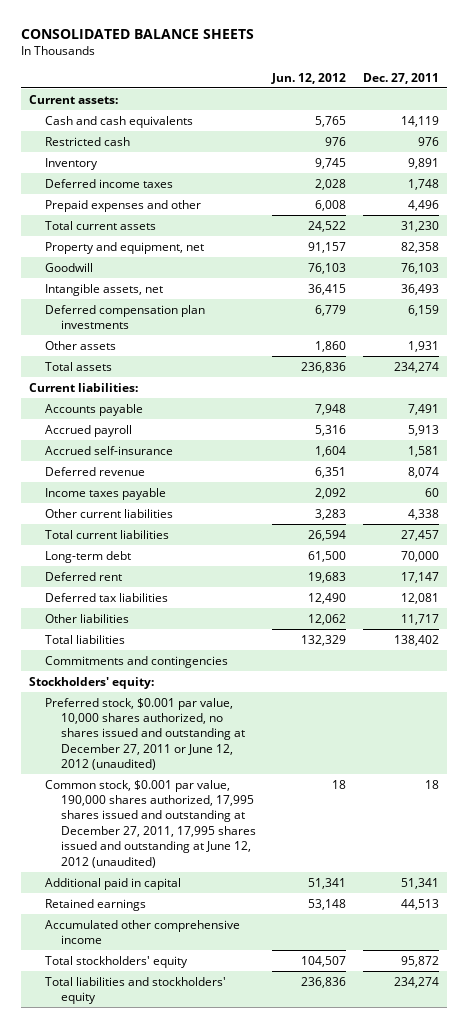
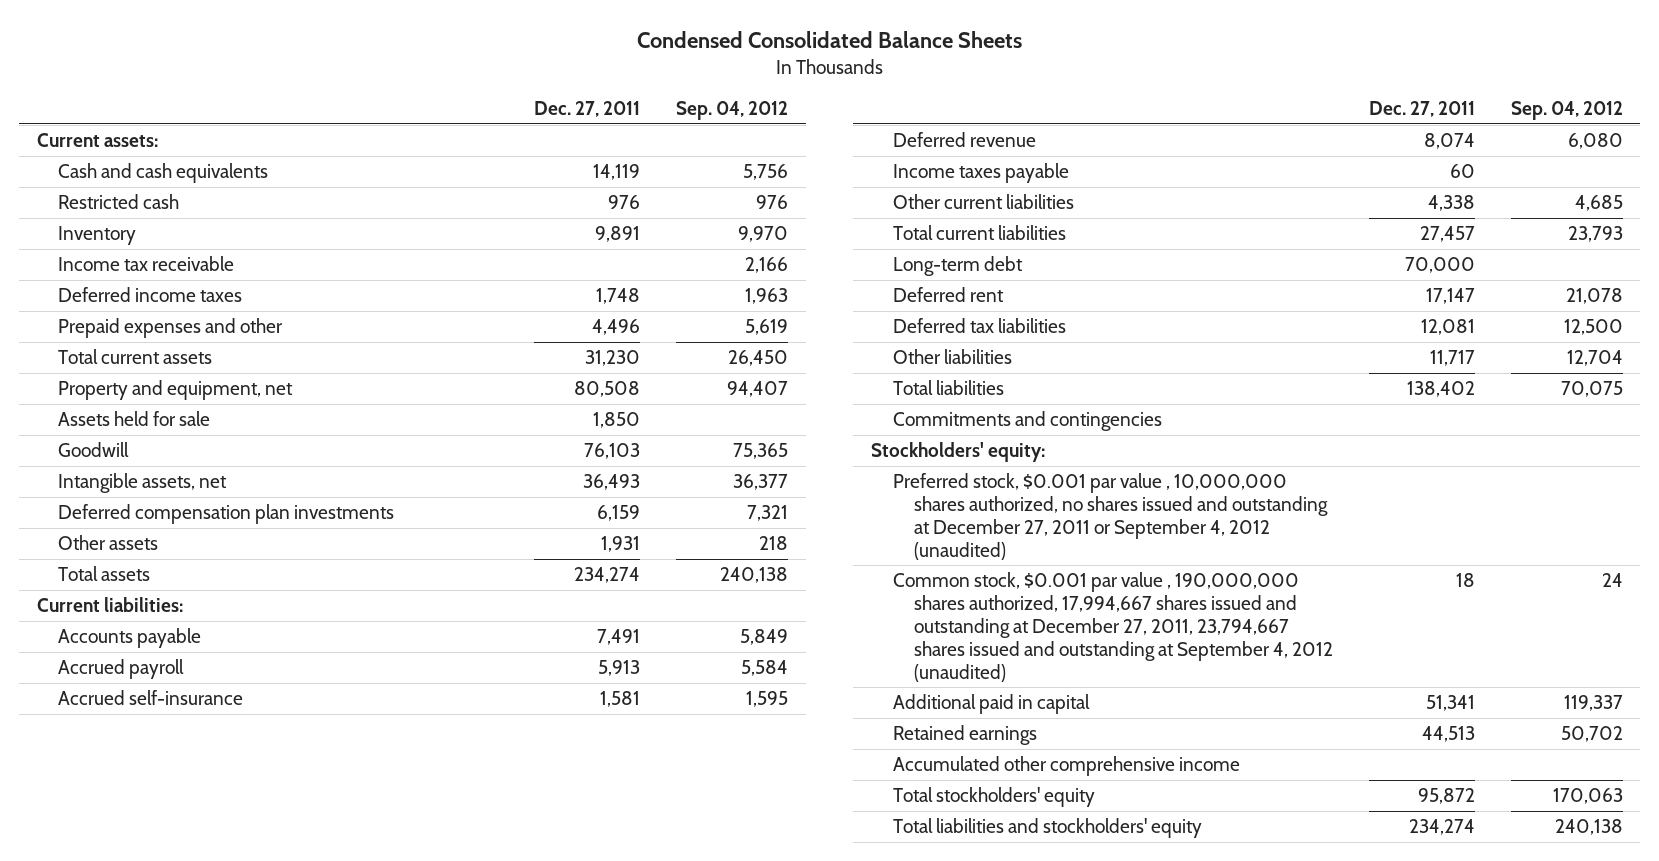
[20,29,254,40] CONSOLIDATED BALANCE SHEETS -> [636,31,1022,49] Condensed Consolidated Balance Sheets
[271,72,347,84] Jun. 12, 2012 -> none
none -> [676,100,789,120] Sep. 04, 2012
none -> [58,255,235,271] Income tax receivable
[400,241,439,253] 82,358 -> [574,380,641,397] 80,508
none -> [58,410,211,426] Assets held for sale
[44,697,245,771] Preferred stock, $0.001 par value, 10,000 shares authorized, no shares issued and outstanding at December 27, 2011 or June 12, 2012 (unaudited) -> [892,472,1329,560] Preferred stock, $0.001 par value , 10,000,000 shares authorized, no shares issued and outstanding at December 27, 2011 or September 4, 2012 (unaudited)
[44,779,256,868] Common stock, $0.001 par value, 190,000 shares authorized, 17,995 shares issued and outstanding at December 27, 2011, 17,995 shares issued and outstanding at June 12, 2012 (unaudited) -> [892,571,1334,682] Common stock, $0.001 par value , 190,000,000 shares authorized, 17,994,667 shares issued and outstanding at December 27, 2011, 23,794,667 shares issued and outstanding at September 4, 2012 (unaudited)

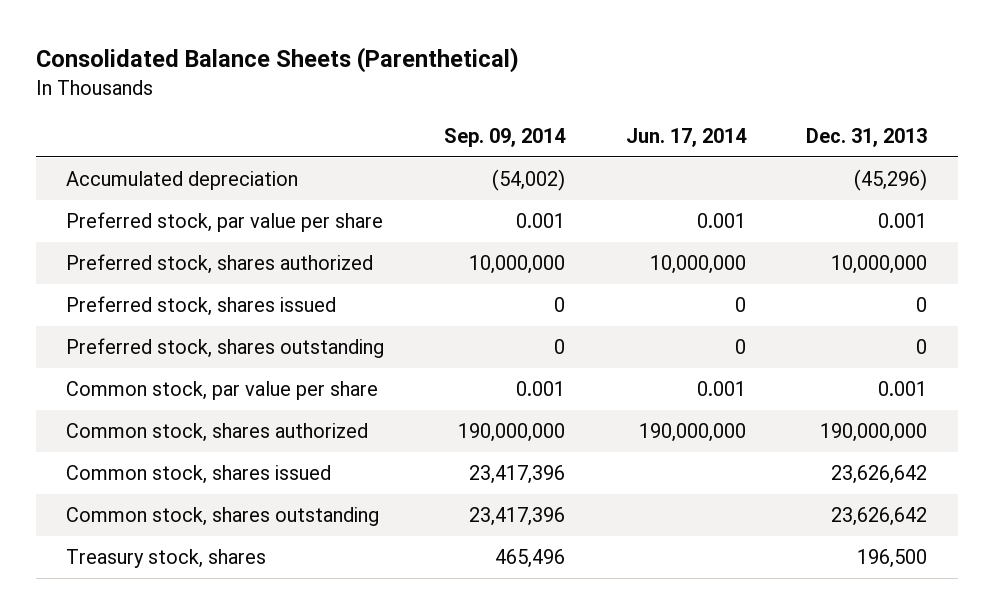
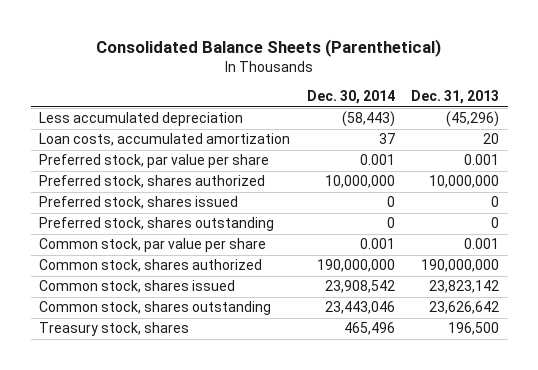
[444,127,567,147] Sep. 09, 2014 -> none
[625,127,747,147] Jun. 17, 2014 -> none
none -> [306,90,395,105] Dec. 30, 2014
[66,171,299,191] Accumulated depreciation -> [38,112,243,127] Less accumulated depreciation
none -> [38,133,290,147] Loan costs, accumulated amortization
[831,465,928,485] 23,626,642 -> [429,280,500,294] 23,823,142

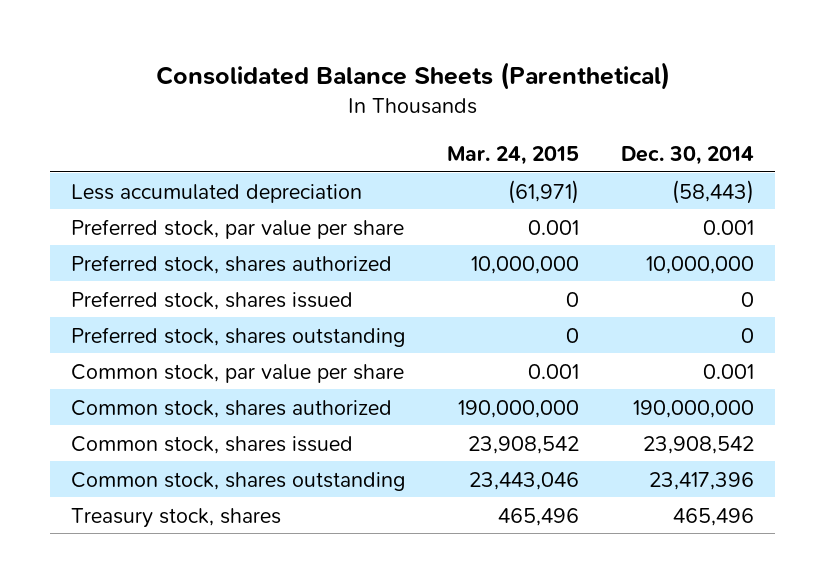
[411,90,500,105] Dec. 31, 2013 -> none
none -> [447,145,580,165] Mar. 24, 2015
[38,133,290,147] Loan costs, accumulated amortization -> none
[324,301,395,315] 23,443,046 -> [649,471,755,490] 23,417,396

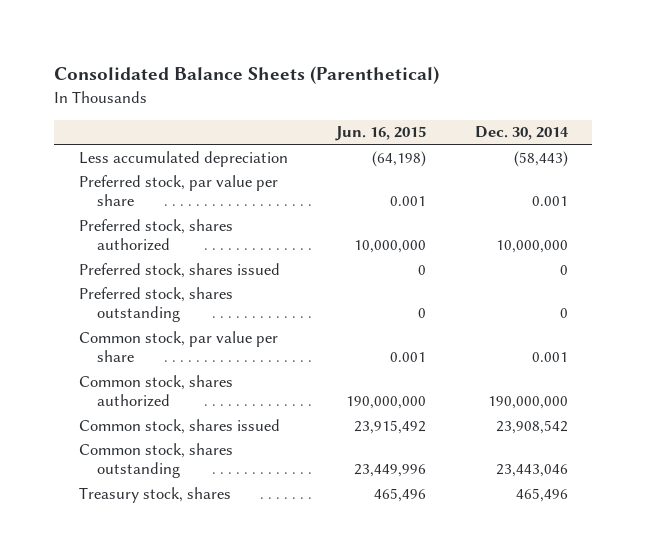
[447,145,580,165] Mar. 24, 2015 -> none
none -> [335,126,427,142] Jun. 16, 2015
[649,471,755,490] 23,417,396 -> [495,464,568,478] 23,443,046

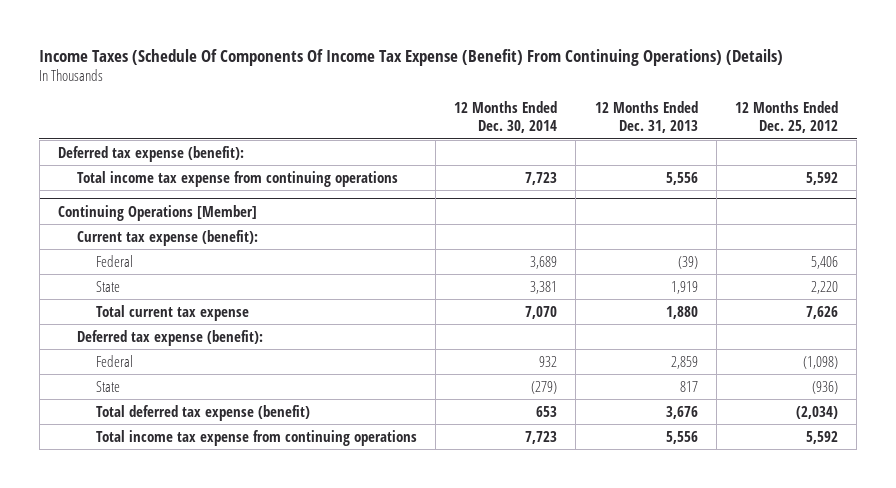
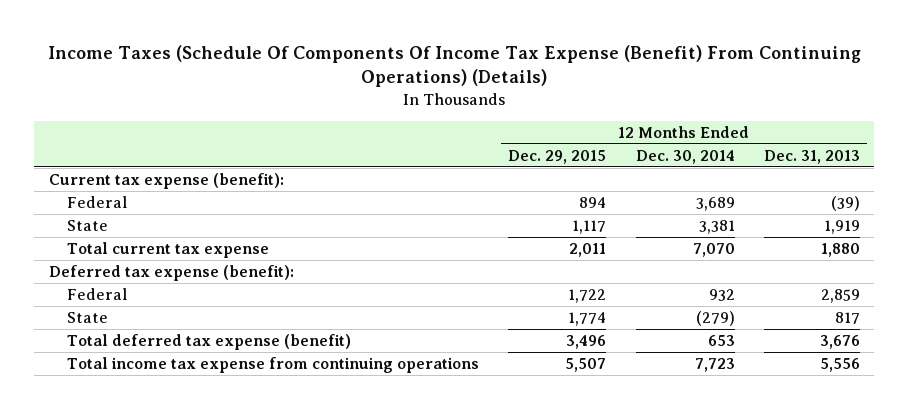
[735,101,839,134] 12 Months Ended Dec. 25, 2012 -> none
none -> [508,149,607,164] Dec. 29, 2015
[58,145,245,162] Deferred tax expense (benefit): -> none
[76,170,398,187] Total income tax expense from continuing operations -> none
[58,204,258,221] Continuing Operations [Member] -> none

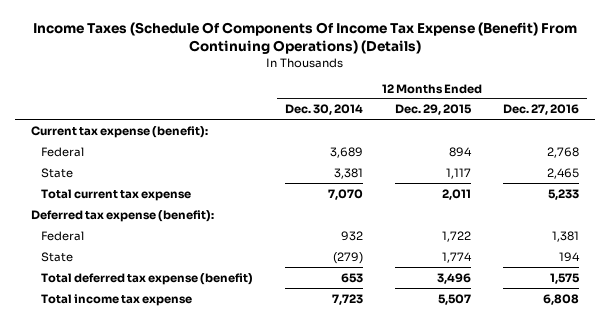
[763,149,860,164] Dec. 31, 2013 -> none
none -> [503,104,580,116] Dec. 27, 2016
[67,357,480,374] Total income tax expense from continuing operations -> [41,293,193,306] Total income tax expense

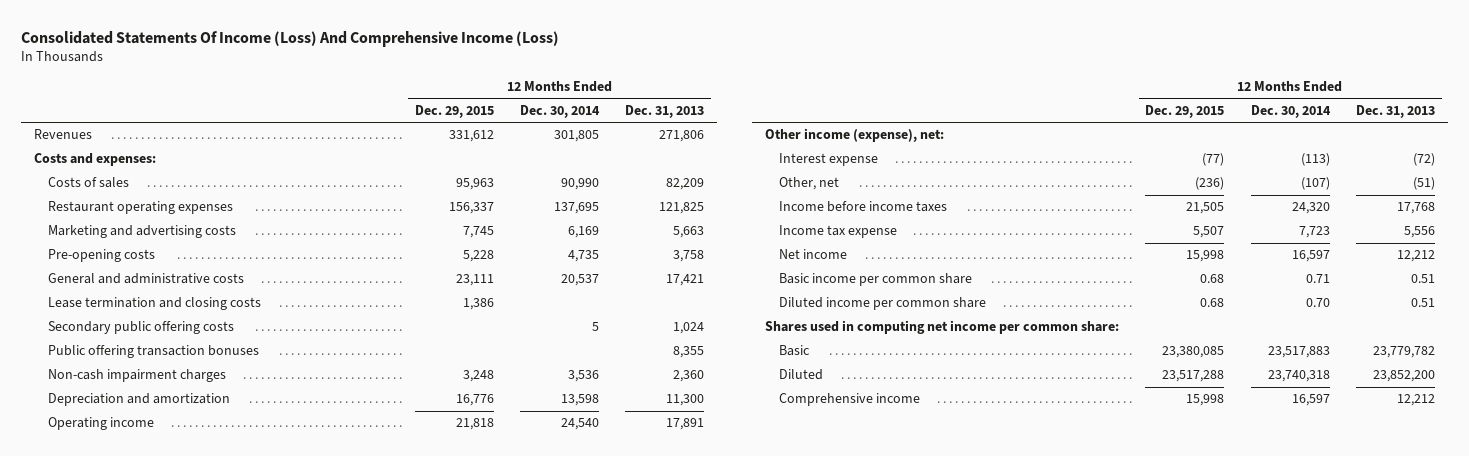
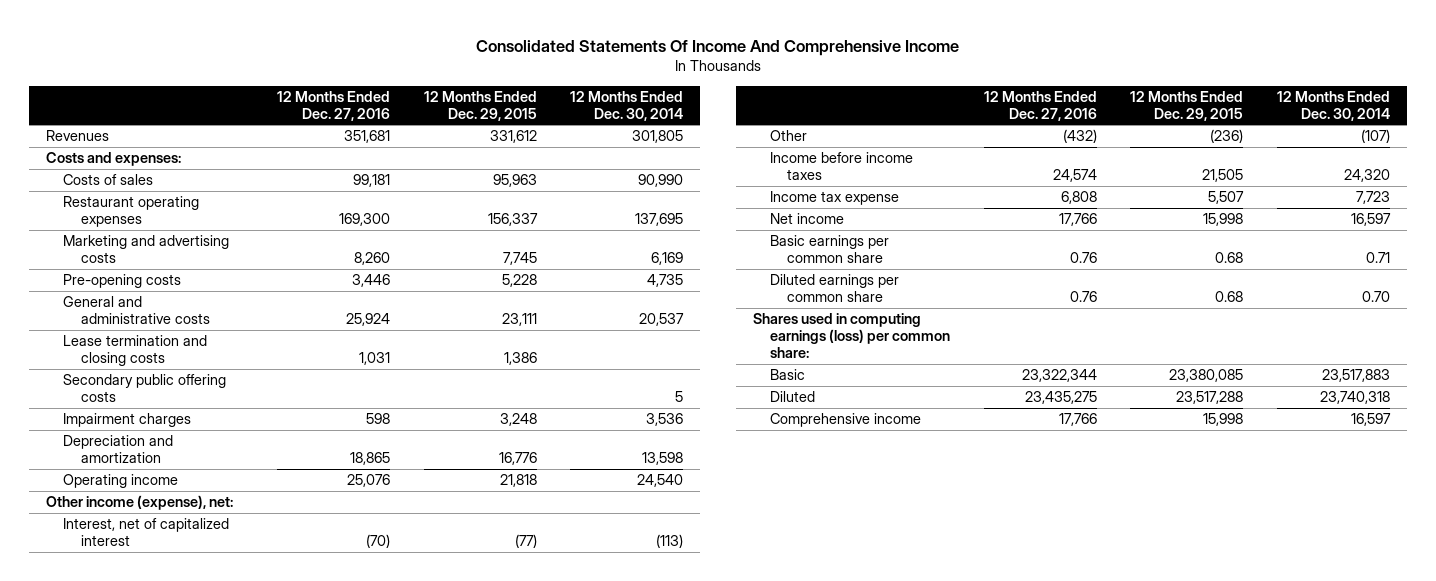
[21,30,560,47] Consolidated Statements Of Income (Loss) And Comprehensive Income (Loss) -> [476,39,960,56] Consolidated Statements Of Income And Comprehensive Income
[625,104,705,118] Dec. 31, 2013 -> none
none -> [276,90,390,121] 12 Months Ended Dec. 27, 2016
[47,345,259,359] Public offering transaction bonuses -> none
[47,369,226,383] Non-cash impairment charges -> [63,413,192,428] Impairment charges
[778,153,878,167] Interest expense -> [63,518,230,547] Interest, net of capitalized interest
[778,177,839,191] Other, net -> [770,130,808,142] Other
[778,273,972,287] Basic income per common share -> [770,235,890,264] Basic earnings per common share
[778,297,986,311] Diluted income per common share -> [770,274,900,303] Diluted earnings per common share
[765,320,1120,335] Shares used in computing net income per common share: -> [752,313,951,359] Shares used in computing earnings (loss) per common share:

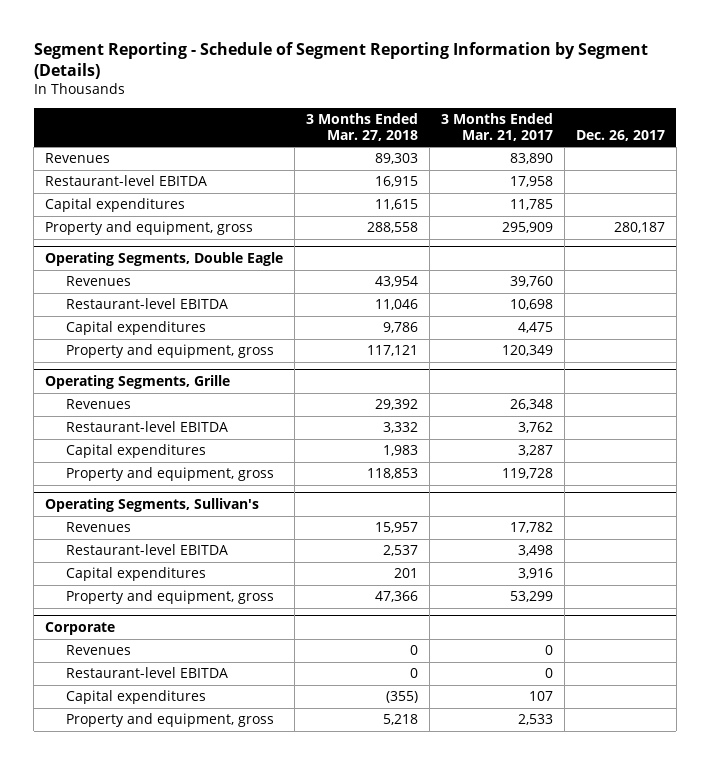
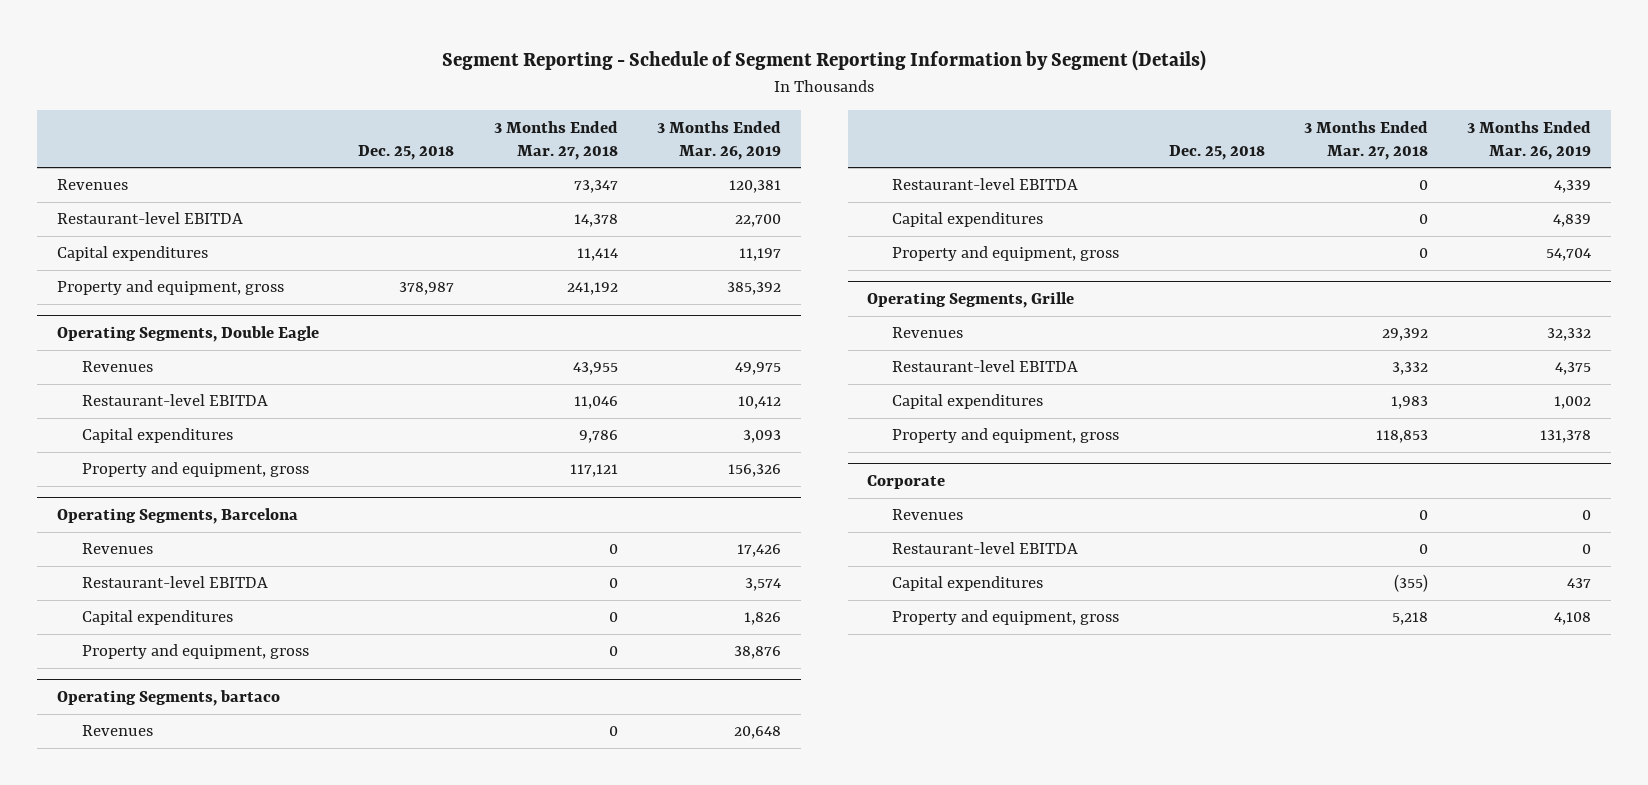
[440,113,553,141] 3 Months Ended Mar. 21, 2017 -> none
[575,129,665,141] Dec. 26, 2017 -> none
none -> [358,144,455,160] Dec. 25, 2018
none -> [657,120,782,160] 3 Months Ended Mar. 26, 2019
[375,153,419,165] 89,303 -> [573,180,618,194] 73,347
[375,176,419,188] 16,915 -> [573,214,618,228] 14,378
[375,199,419,211] 11,615 -> [576,248,618,262] 11,414
[367,222,419,234] 288,558 -> [566,282,618,296] 241,192
[375,276,419,288] 43,954 -> [572,362,618,376] 43,955
none -> [57,507,299,524] Operating Segments, Barcelona
none -> [81,543,153,555] Revenues
none -> [81,576,268,589] Restaurant-level EBITDA
none -> [81,610,233,626] Capital expenditures
none -> [81,644,309,660] Property and equipment, gross
none -> [57,689,281,706] Operating Segments, bartaco
none -> [81,725,153,737] Revenues
none -> [891,178,1078,191] Restaurant-level EBITDA
none -> [891,212,1043,228] Capital expenditures
none -> [891,246,1119,262] Property and equipment, gross
[45,498,260,513] Operating Segments, Sullivan's -> none
[65,522,131,533] Revenues -> none
[65,544,228,556] Restaurant-level EBITDA -> none
[65,567,206,582] Capital expenditures -> none
[65,590,274,605] Property and equipment, gross -> none

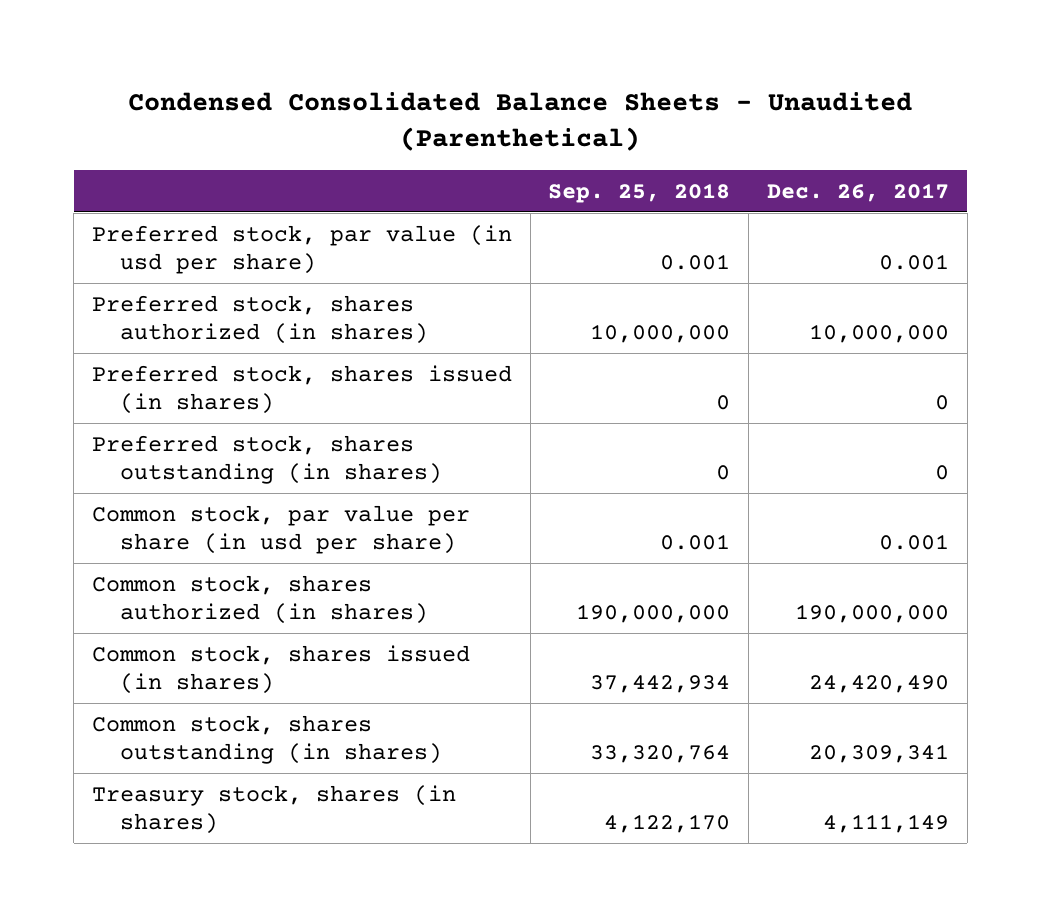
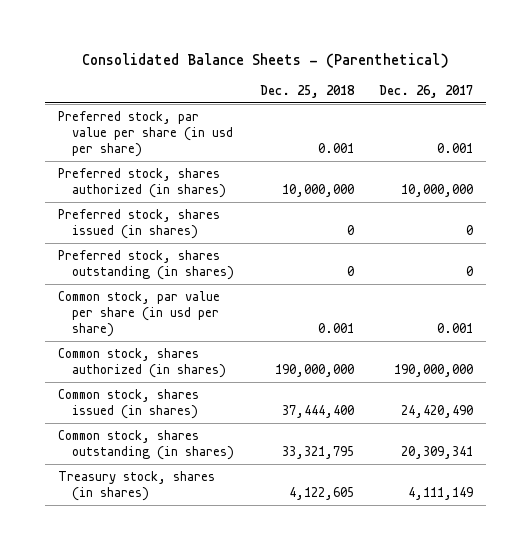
[128,91,913,152] Condensed Consolidated Balance Sheets - Unaudited (Parenthetical) -> [81,53,449,69] Consolidated Balance Sheets - (Parenthetical)
[548,182,731,203] Sep. 25, 2018 -> none
none -> [259,85,355,99] Dec. 25, 2018
[91,224,512,274] Preferred stock, par value (in usd per share) -> [57,110,233,158] Preferred stock, par value per share (in usd per share)

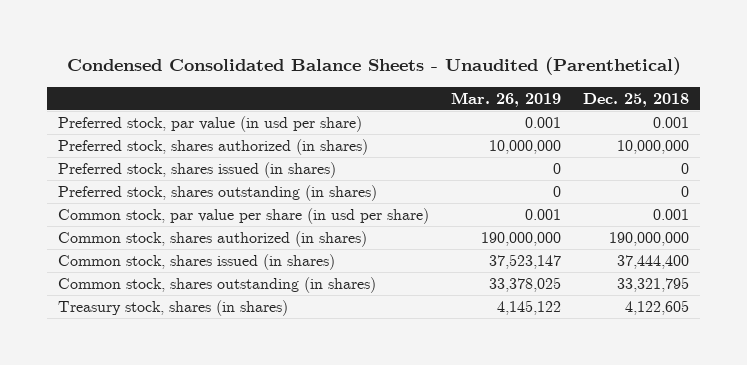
[81,53,449,69] Consolidated Balance Sheets - (Parenthetical) -> [66,57,681,76] Condensed Consolidated Balance Sheets - Unaudited (Parenthetical)
[379,85,474,99] Dec. 26, 2017 -> none
none -> [451,91,562,107] Mar. 26, 2019
[57,110,233,158] Preferred stock, par value per share (in usd per share) -> [58,115,363,132] Preferred stock, par value (in usd per share)

